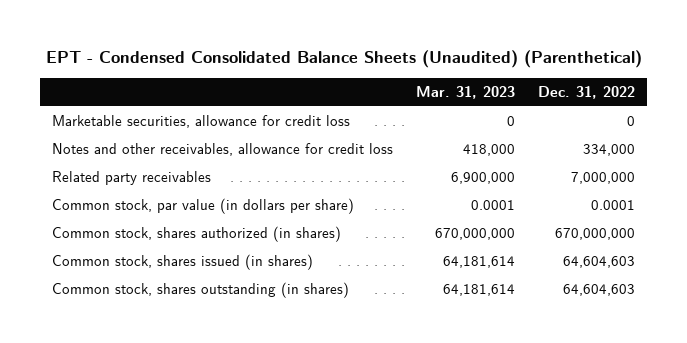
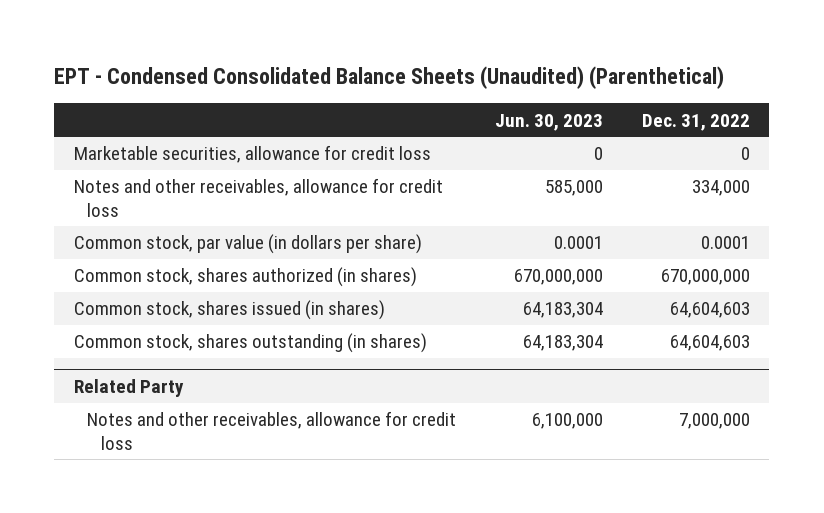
[416,86,516,100] Mar. 31, 2023 -> none
none -> [495,113,604,131] Jun. 30, 2023
[52,171,212,186] Related party receivables -> none
none -> [73,378,184,397] Related Party
none -> [87,411,457,450] Notes and other receivables, allowance for credit loss

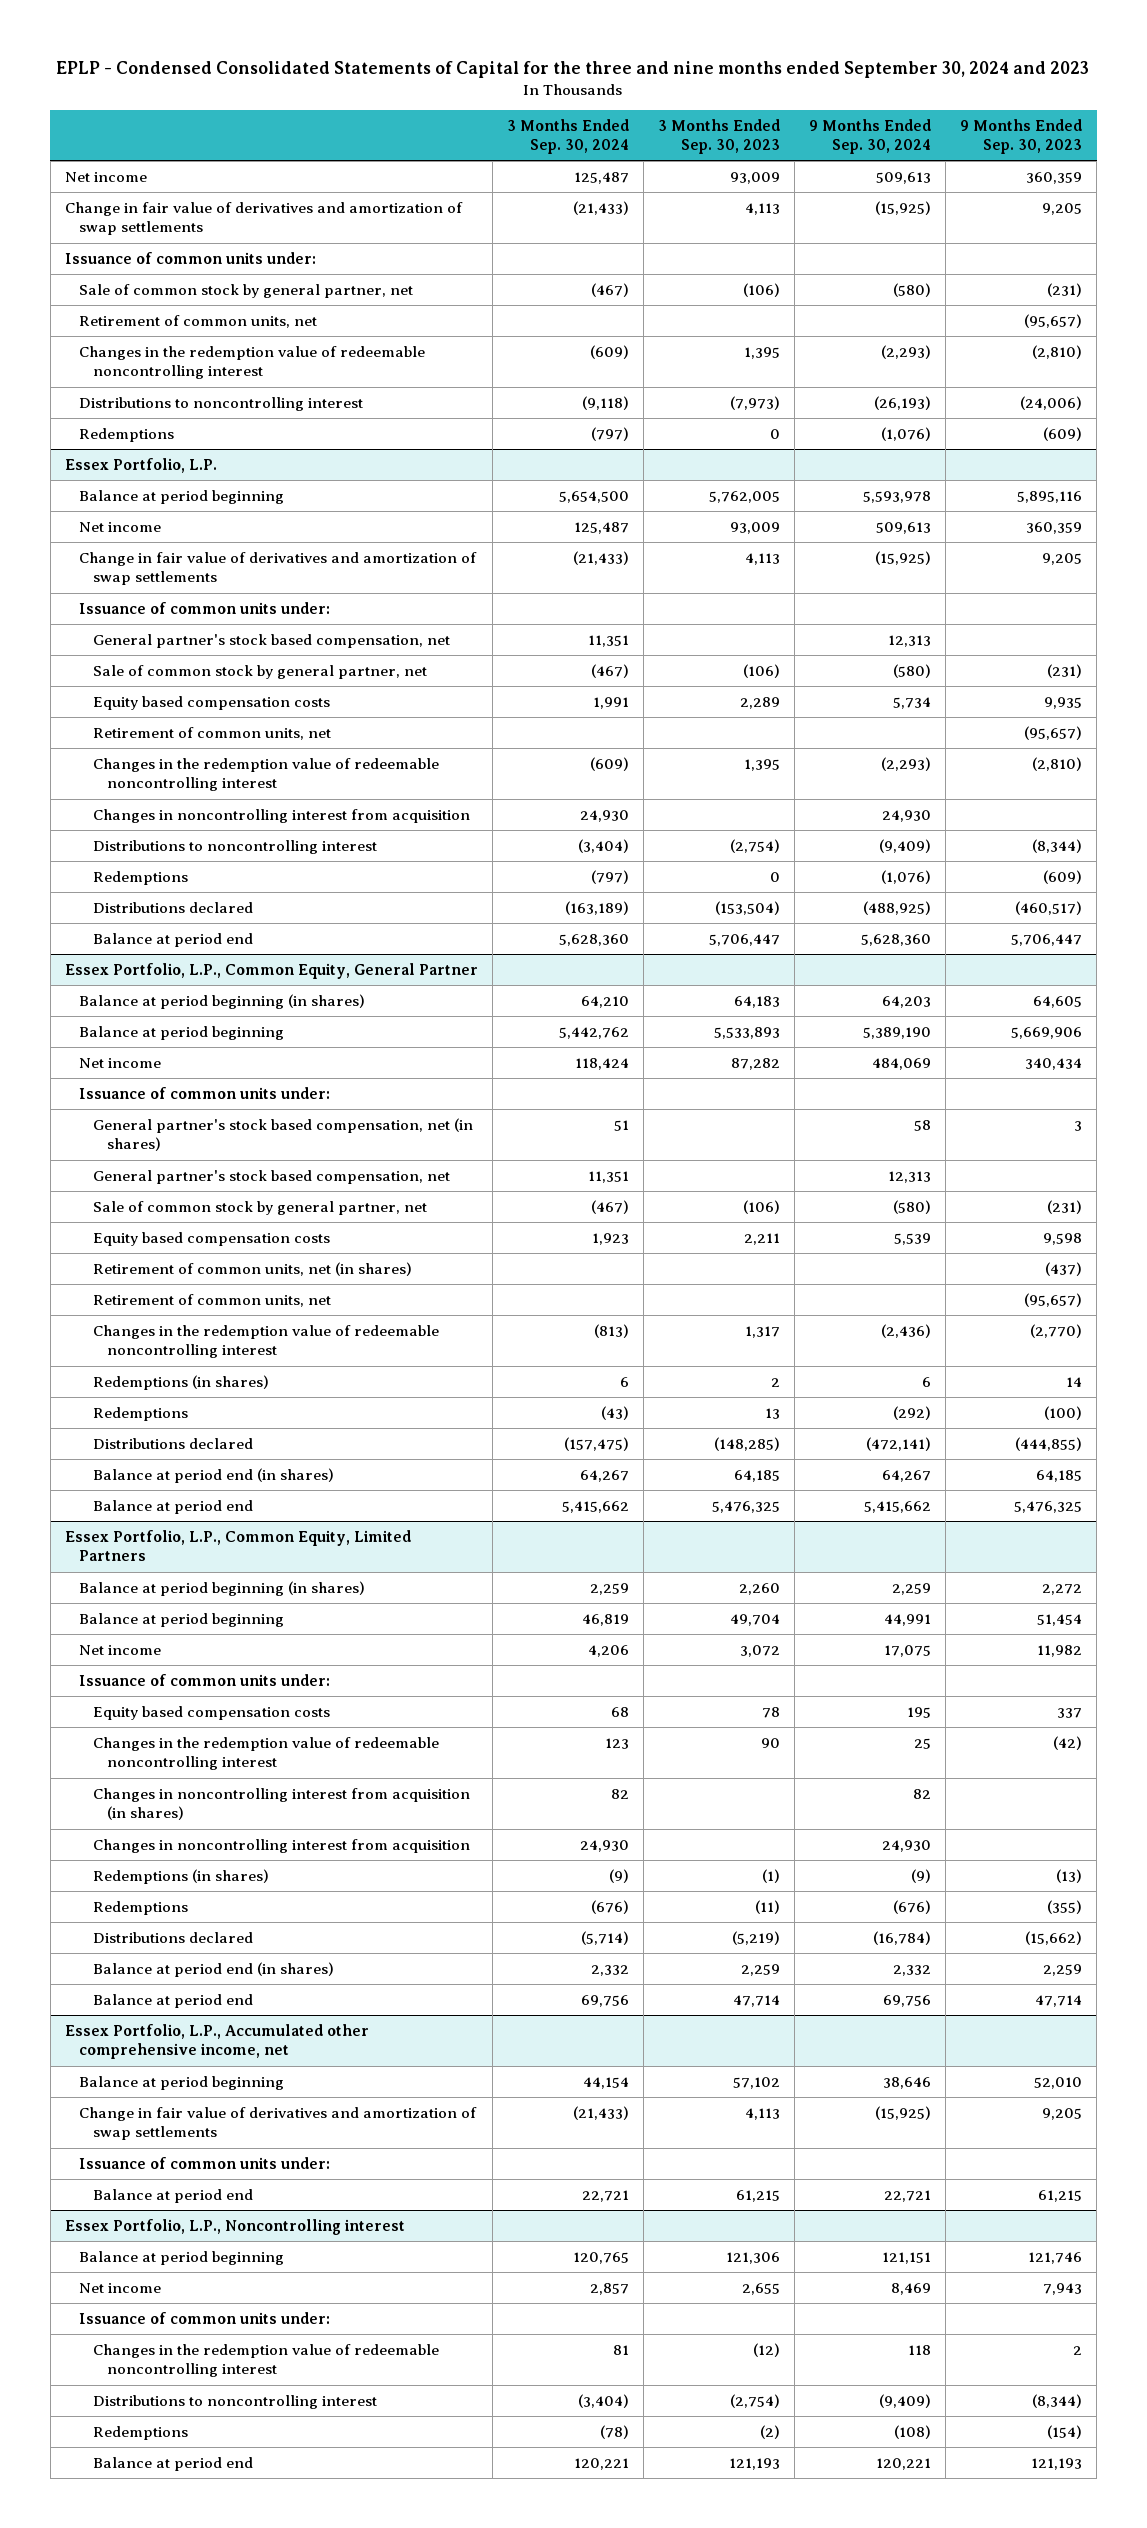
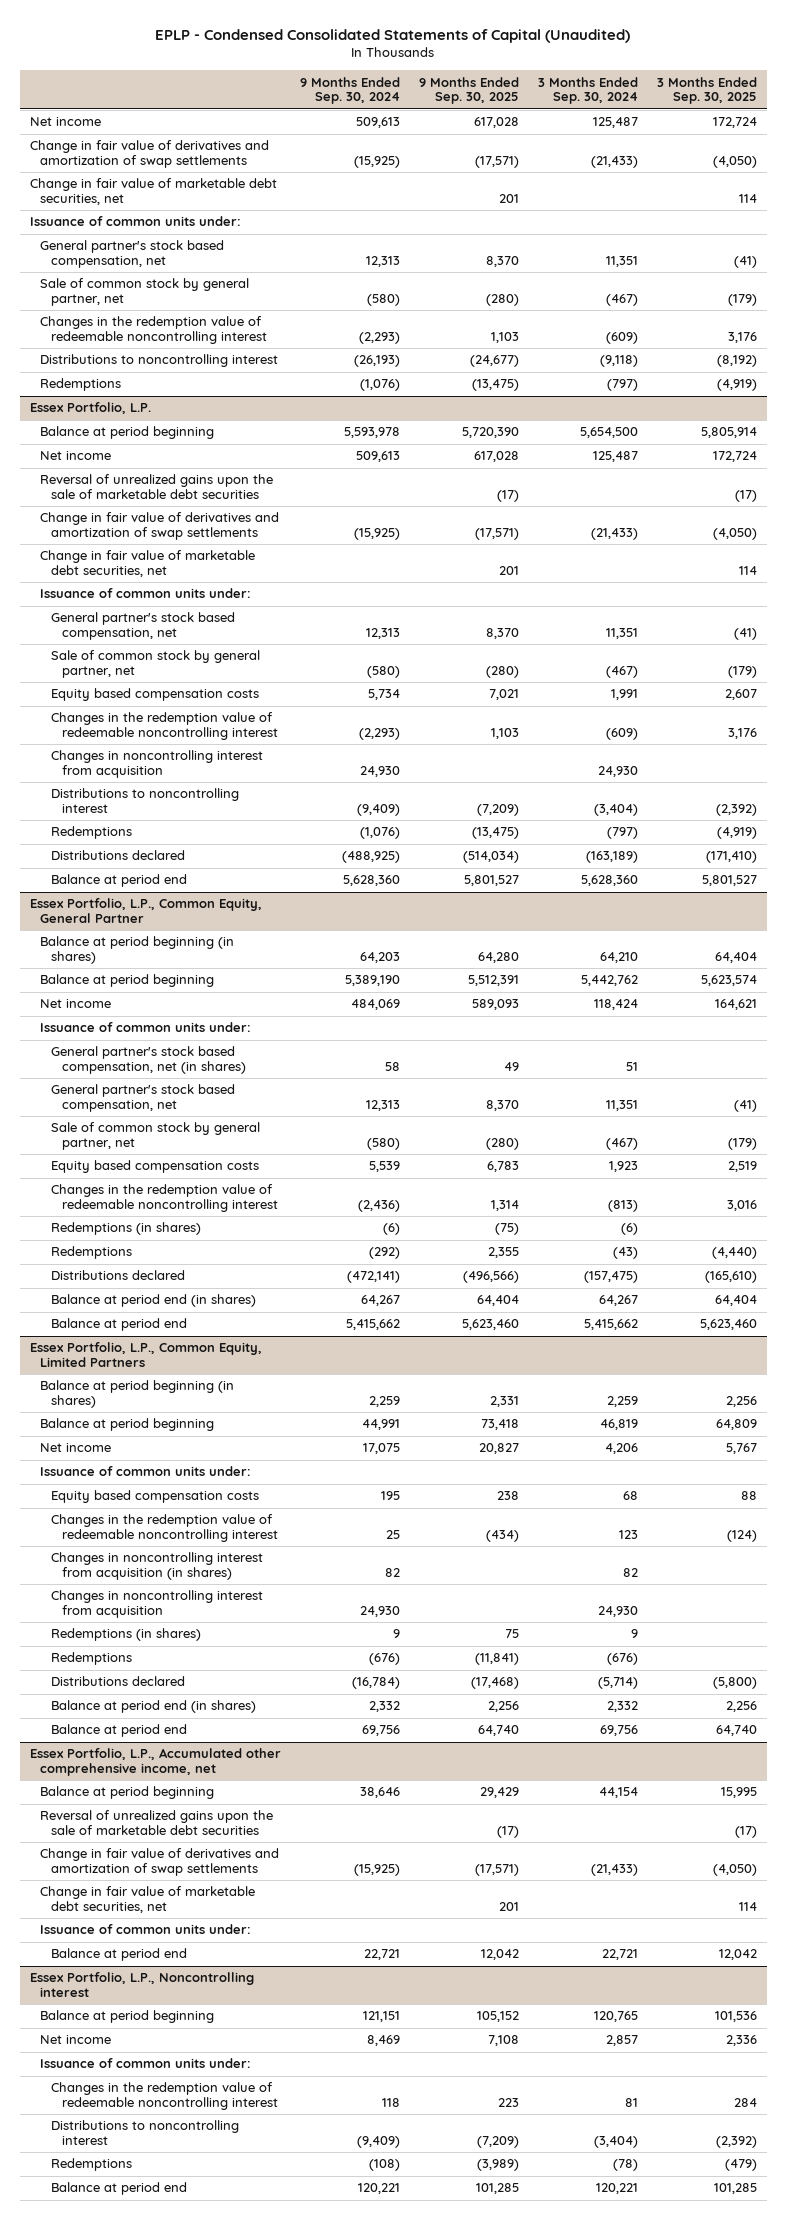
[56,60,1090,78] EPLP - Condensed Consolidated Statements of Capital for the three and nine months ended September 30, 2024 and 2023 -> [155,28,631,43] EPLP - Condensed Consolidated Statements of Capital (Unaudited)
[657,118,780,155] 3 Months Ended Sep. 30, 2023 -> none
[960,118,1083,155] 9 Months Ended Sep. 30, 2023 -> none
none -> [418,76,519,105] 9 Months Ended Sep. 30, 2025
none -> [656,76,757,105] 3 Months Ended Sep. 30, 2025
none -> [29,178,277,206] Change in fair value of marketable debt securities, net
none -> [40,240,225,269] General partner's stock based compensation, net
[79,314,318,328] Retirement of common units, net -> none
none -> [40,474,274,500] Reversal of unrealized gains upon the sale of marketable debt securities
none -> [40,550,256,578] Change in fair value of marketable debt securities, net
[93,726,332,740] Retirement of common units, net -> none
[93,1261,413,1276] Retirement of common units, net (in shares) -> none
[93,1293,332,1307] Retirement of common units, net -> none
[619,1376,629,1387] 6 -> [620,1223,638,1236] (6)
[922,1376,932,1387] 6 -> [382,1223,400,1236] (6)
[608,1868,629,1883] (9) -> [630,1629,638,1639] 9
[911,1868,932,1883] (9) -> [392,1629,400,1639] 9
none -> [40,1810,274,1836] Reversal of unrealized gains upon the sale of marketable debt securities
none -> [40,1886,256,1914] Change in fair value of marketable debt securities, net

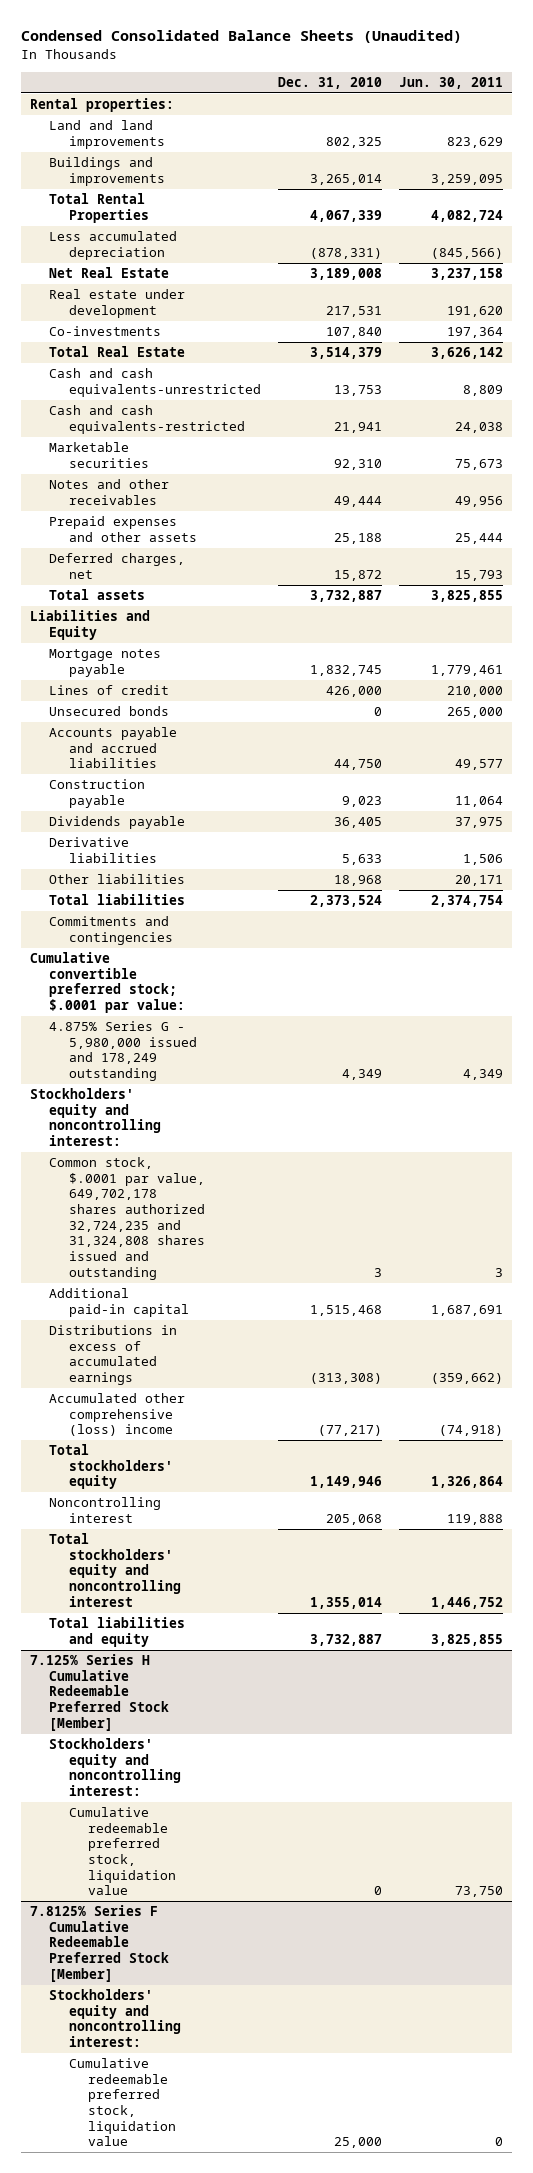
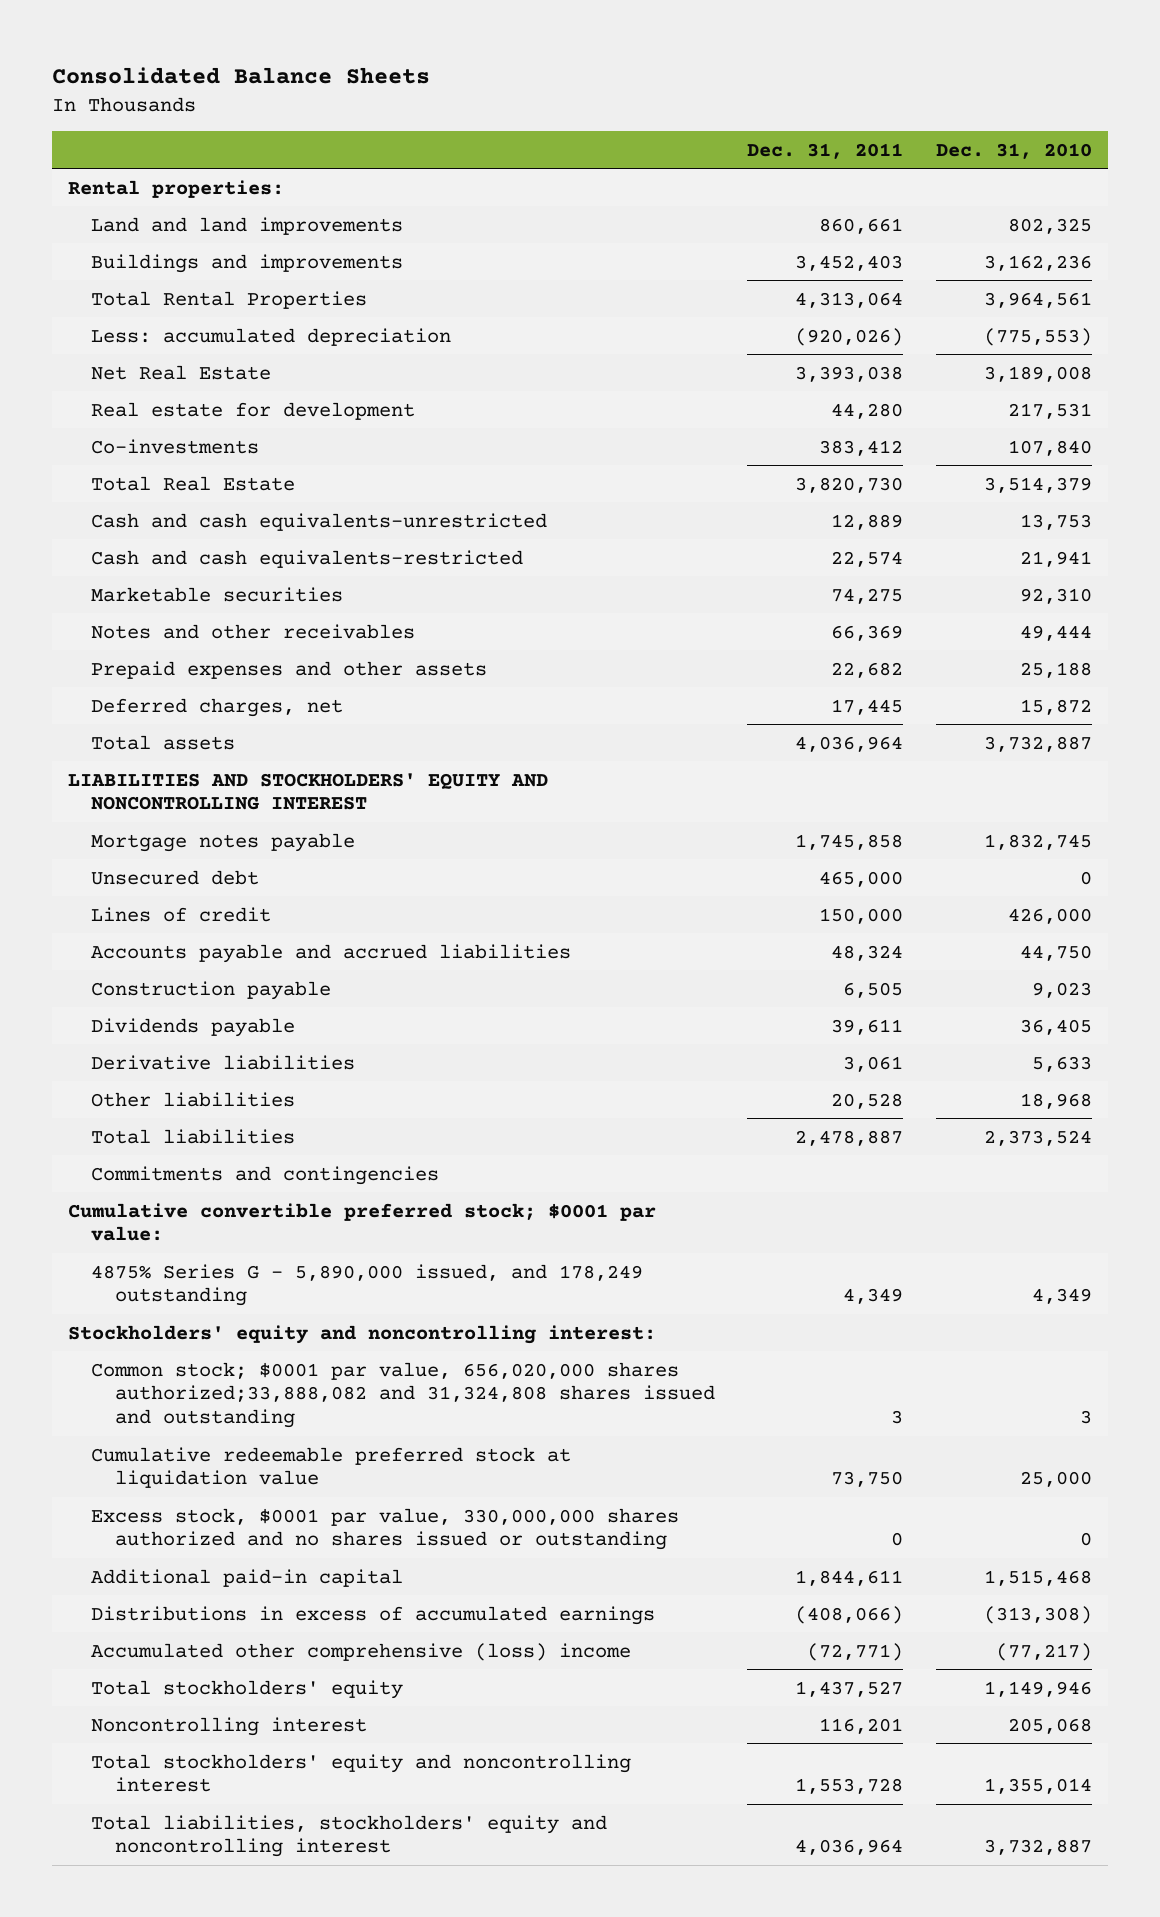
[21,30,463,44] Condensed Consolidated Balance Sheets (Unaudited) -> [51,67,430,85] Consolidated Balance Sheets
[399,76,504,89] Jun. 30, 2011 -> none
none -> [747,142,904,159] Dec. 31, 2011
[310,173,383,185] 3,265,014 -> [984,254,1093,271] 3,162,236
[310,209,383,222] 4,067,339 -> [984,291,1093,308] 3,964,561
[49,231,178,260] Less accumulated depreciation -> [91,327,452,346] Less: accumulated depreciation
[310,247,383,259] (878,331) -> [984,327,1093,346] (775,553)
[49,289,186,318] Real estate under development -> [91,401,416,420] Real estate for development
[30,610,151,640] Liabilities and Equity -> [67,772,548,811] LIABILITIES AND STOCKHOLDERS' EQUITY AND NONCONTROLLING INTEREST
none -> [91,869,260,885] Unsecured debt
[49,706,170,717] Unsecured bonds -> none
[30,952,186,1014] Cumulative convertible preferred stock; $.0001 par value: -> [67,1202,656,1242] Cumulative convertible preferred stock; $0001 par value:
[49,1021,197,1082] 4.875% Series G - 5,980,000 issued and 178,249 outstanding -> [91,1263,644,1307] 4875% Series G - 5,890,000 issued, and 178,249 outstanding
[49,1157,205,1280] Common stock, $.0001 par value, 649,702,178 shares authorized 32,724,235 and 31,324,808 shares issued and outstanding -> [91,1361,715,1428] Common stock; $0001 par value, 656,020,000 shares authorized;33,888,082 and 31,324,808 shares issued and outstanding
none -> [91,1446,572,1489] Cumulative redeemable preferred stock at liquidation value
none -> [91,1507,680,1551] Excess stock, $0001 par value, 330,000,000 shares authorized and no shares issued or outstanding
[30,1654,170,1731] 7.125% Series H Cumulative Redeemable Preferred Stock [Member] -> none
[49,1738,181,1797] Stockholders' equity and noncontrolling interest: -> none
[68,1807,177,1896] Cumulative redeemable preferred stock, liquidation value -> none
[30,1905,170,1982] 7.8125% Series F Cumulative Redeemable Preferred Stock [Member] -> none
[49,1989,181,2048] Stockholders' equity and noncontrolling interest: -> none
[68,2058,177,2147] Cumulative redeemable preferred stock, liquidation value -> none
[49,1617,186,1647] Total liabilities and equity -> [91,1814,608,1858] Total liabilities, stockholders' equity and noncontrolling interest

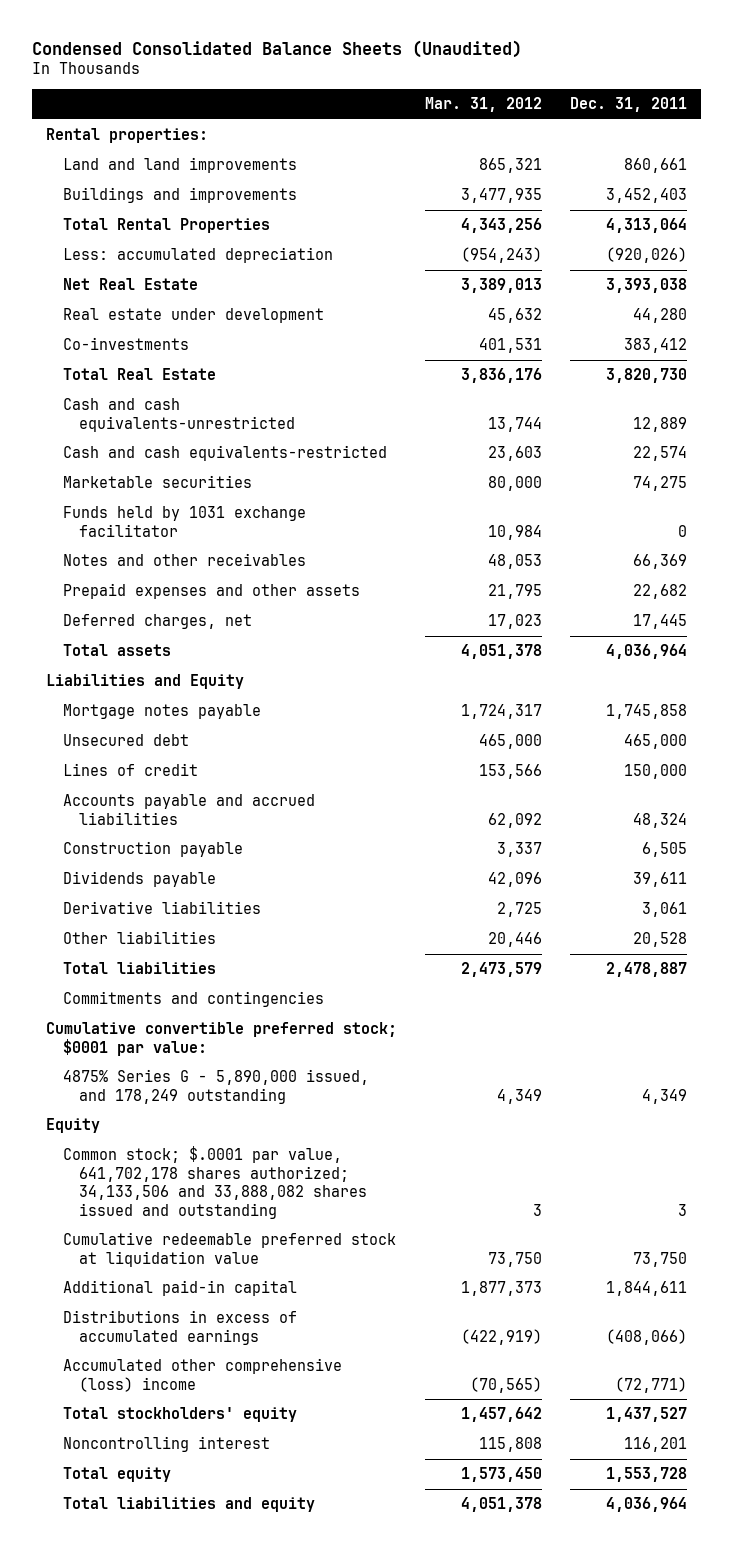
[51,67,430,85] Consolidated Balance Sheets -> [32,39,523,58] Condensed Consolidated Balance Sheets (Unaudited)
[936,142,1093,159] Dec. 31, 2010 -> none
none -> [425,97,543,113] Mar. 31, 2012
[91,401,416,420] Real estate for development -> [62,308,324,324] Real estate under development
none -> [62,506,306,537] Funds held by 1031 exchange facilitator
[67,772,548,811] LIABILITIES AND STOCKHOLDERS' EQUITY AND NONCONTROLLING INTEREST -> [46,674,245,690] Liabilities and Equity
[67,1324,656,1344] Stockholders' equity and noncontrolling interest: -> [46,1118,101,1134] Equity
[91,1361,715,1428] Common stock; $0001 par value, 656,020,000 shares authorized;33,888,082 and 31,324,808 shares issued and outstanding -> [62,1146,368,1219] Common stock; $.0001 par value, 641,702,178 shares authorized; 34,133,506 and 33,888,082 shares issued and outstanding
[91,1507,680,1551] Excess stock, $0001 par value, 330,000,000 shares authorized and no shares issued or outstanding -> none
[91,1753,632,1793] Total stockholders' equity and noncontrolling interest -> [62,1467,171,1483] Total equity
[91,1814,608,1858] Total liabilities, stockholders' equity and noncontrolling interest -> [62,1497,315,1513] Total liabilities and equity

